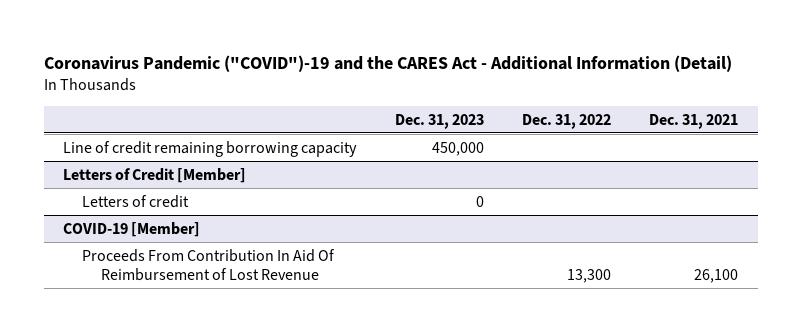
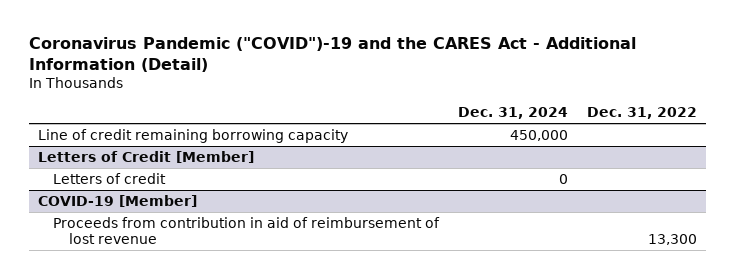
[394,113,484,129] Dec. 31, 2023 -> none
[649,113,739,129] Dec. 31, 2021 -> none
none -> [458,107,569,120] Dec. 31, 2024
[82,248,336,281] Proceeds From Contribution In Aid Of Reimbursement of Lost Revenue -> [53,216,441,244] Proceeds from contribution in aid of reimbursement of lost revenue

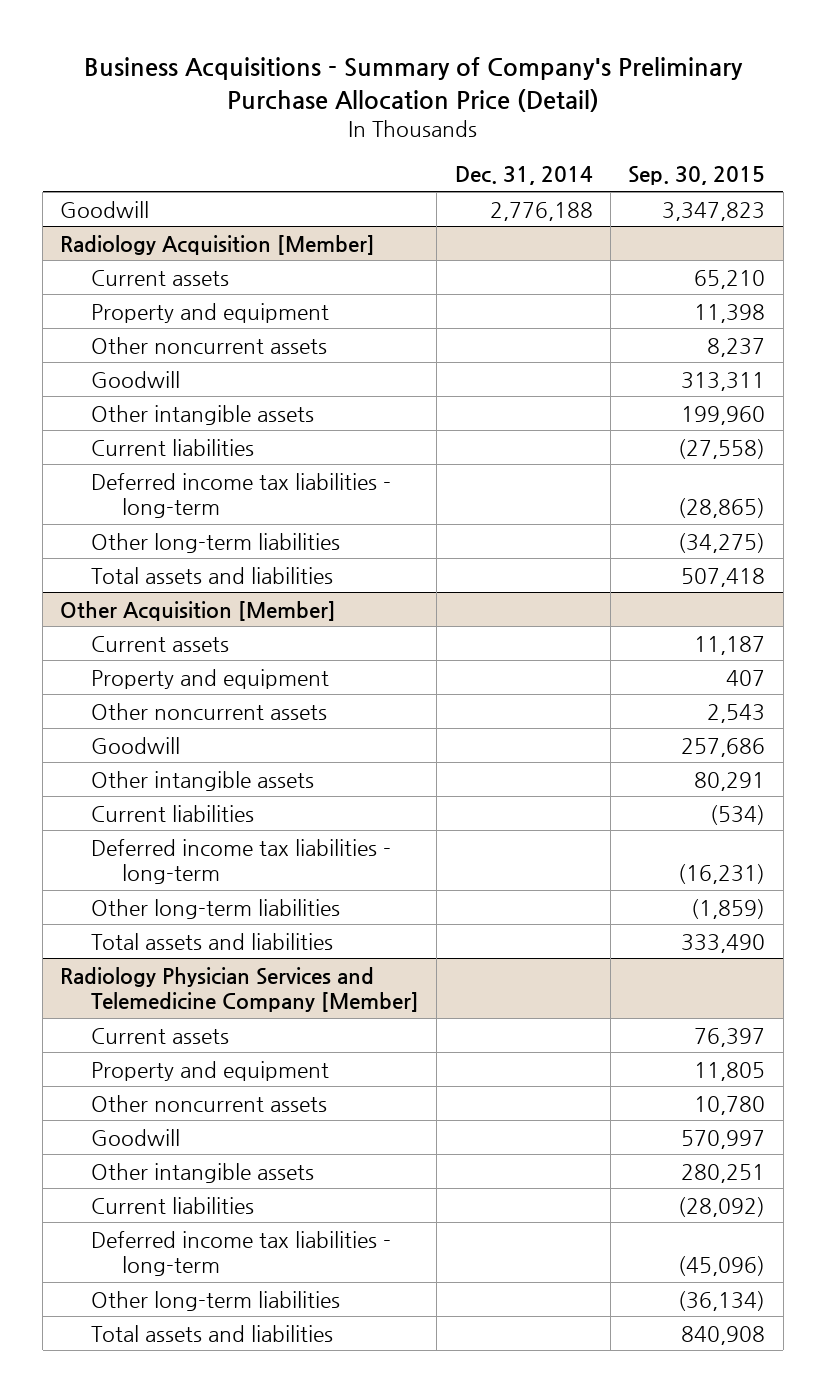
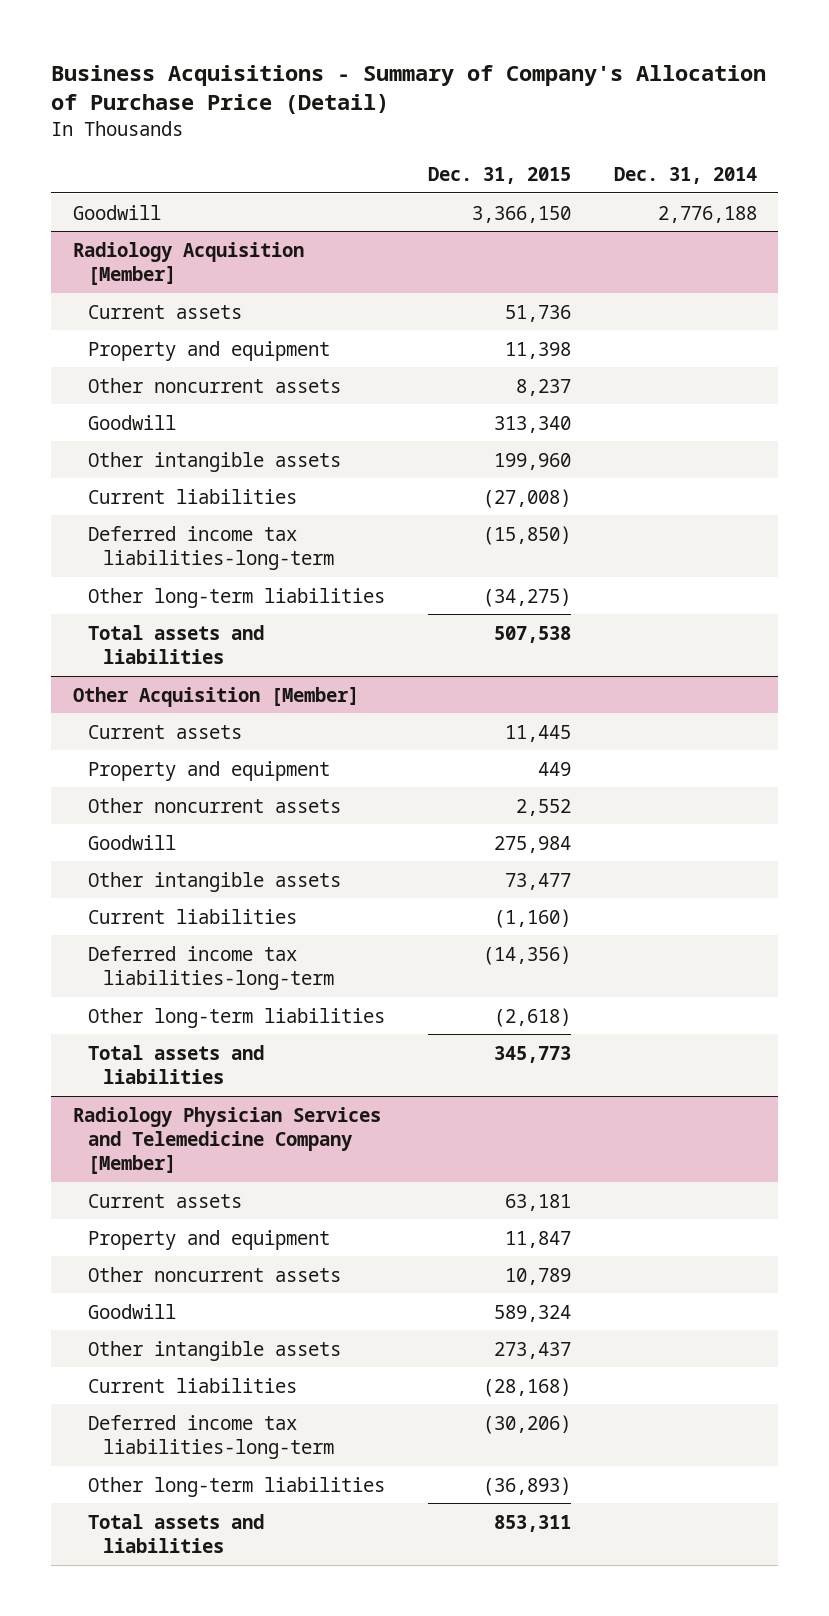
[83,57,743,112] Business Acquisitions - Summary of Company's Preliminary Purchase Allocation Price (Detail) -> [51,64,767,115] Business Acquisitions - Summary of Company's Allocation of Purchase Price (Detail)
[628,166,766,186] Sep. 30, 2015 -> none
none -> [427,167,571,185] Dec. 31, 2015
[91,472,392,518] Deferred income tax liabilities - long-term -> [87,525,335,570] Deferred income tax liabilities-long-term
[91,838,392,884] Deferred income tax liabilities - long-term -> [87,945,335,990] Deferred income tax liabilities-long-term
[91,1230,392,1276] Deferred income tax liabilities - long-term -> [87,1414,335,1459] Deferred income tax liabilities-long-term

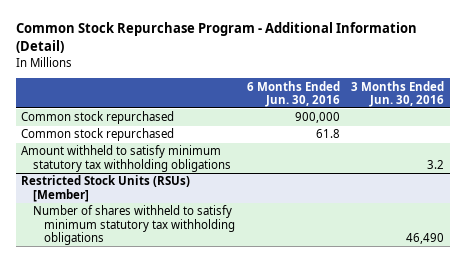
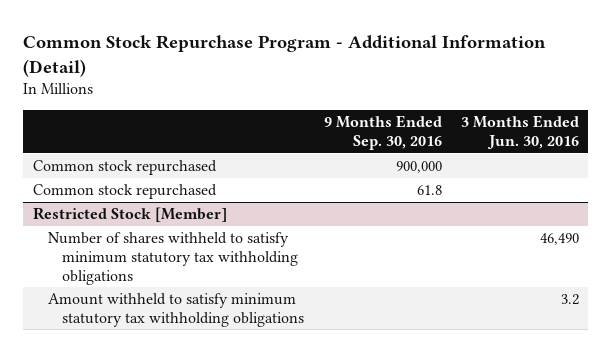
[246,80,340,107] 6 Months Ended Jun. 30, 2016 -> none
none -> [323,115,442,151] 9 Months Ended Sep. 30, 2016
[21,145,231,172] Amount withheld to satisfy minimum statutory tax withholding obligations -> none
[21,175,191,202] Restricted Stock Units (RSUs) [Member] -> [33,206,228,222] Restricted Stock [Member]
none -> [47,292,305,327] Amount withheld to satisfy minimum statutory tax withholding obligations

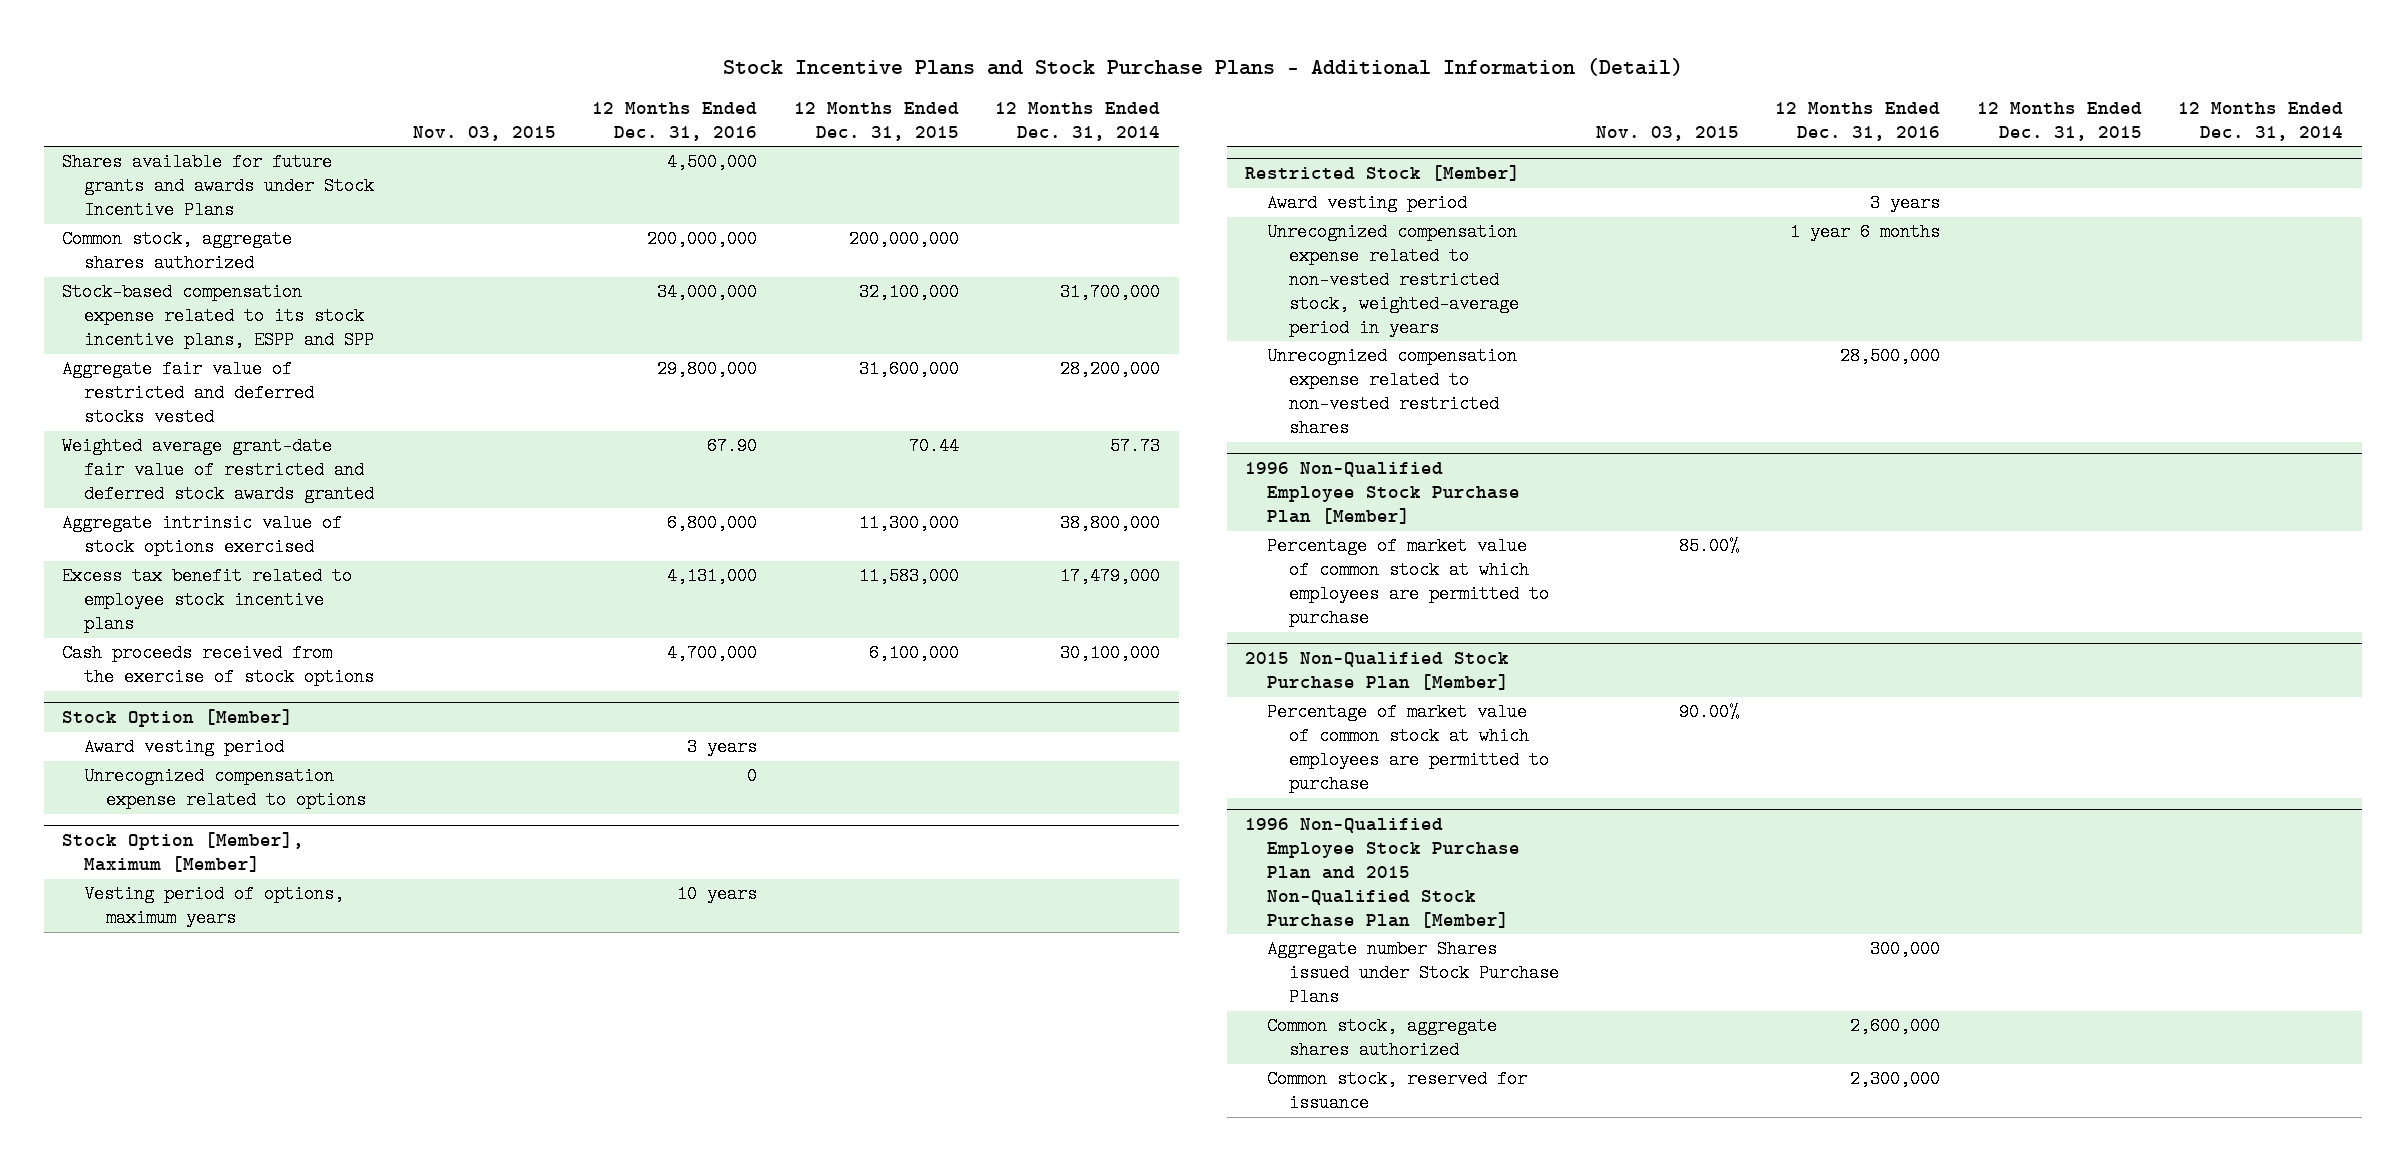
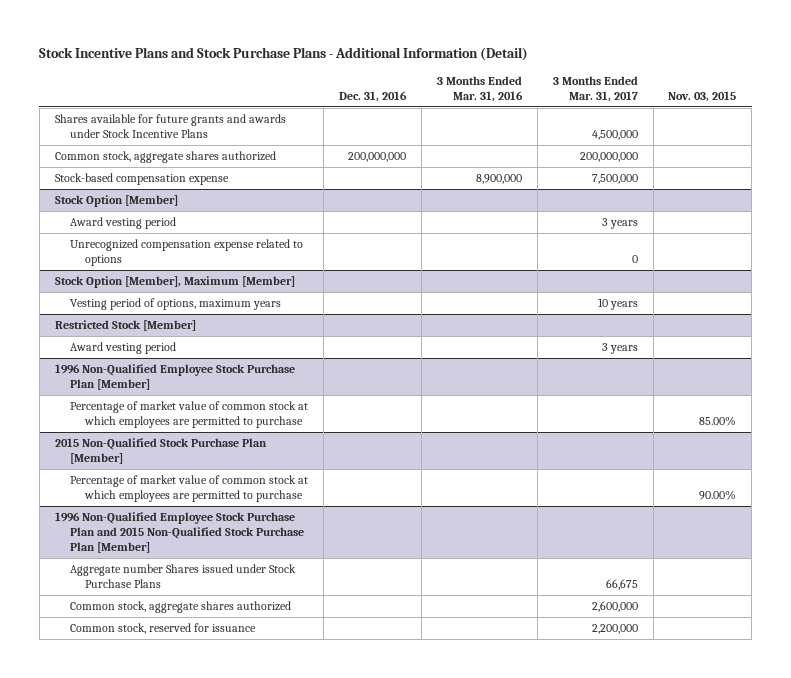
[592,101,758,141] 12 Months Ended Dec. 31, 2016 -> none
[793,101,959,141] 12 Months Ended Dec. 31, 2015 -> none
[995,101,1161,141] 12 Months Ended Dec. 31, 2014 -> none
none -> [338,91,407,103] Dec. 31, 2016
none -> [436,76,523,103] 3 Months Ended Mar. 31, 2016
none -> [552,76,638,103] 3 Months Ended Mar. 31, 2017
[62,360,315,427] Aggregate fair value of restricted and deferred stocks vested -> none
[62,437,375,504] Weighted average grant-date fair value of restricted and deferred stock awards granted -> none
[62,514,343,557] Aggregate intrinsic value of stock options exercised -> none
[62,567,353,634] Excess tax benefit related to employee stock incentive plans -> none
[62,644,375,687] Cash proceeds received from the exercise of stock options -> none
[62,283,375,350] Stock-based compensation expense related to its stock incentive plans, ESPP and SPP -> [54,173,229,186] Stock-based compensation expense
[1267,223,1520,337] Unrecognized compensation expense related to non-vested restricted stock, weighted-average period in years -> none
[1267,347,1518,437] Unrecognized compensation expense related to non-vested restricted shares -> none

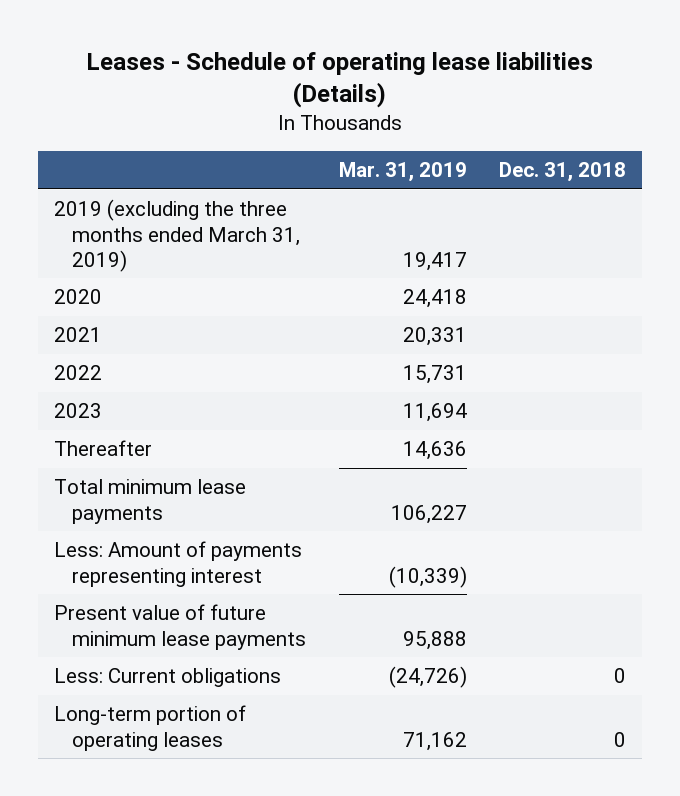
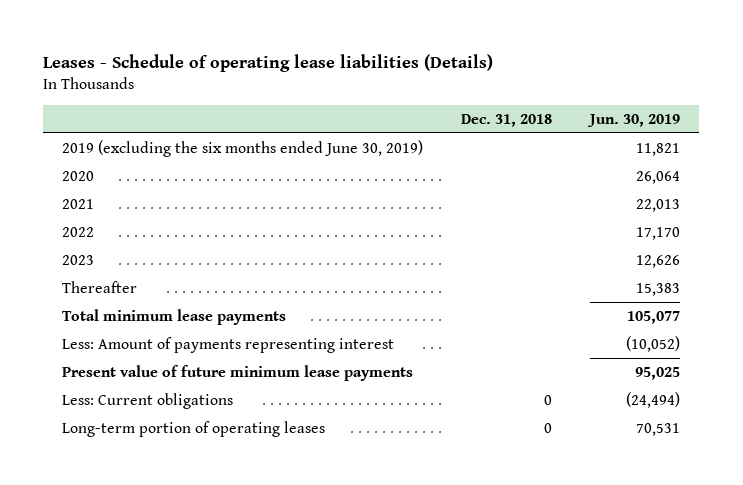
[338,162,467,183] Mar. 31, 2019 -> none
none -> [587,113,681,127] Jun. 30, 2019
[53,199,301,272] 2019 (excluding the three months ended March 31, 2019) -> [62,139,424,157] 2019 (excluding the six months ended June 30, 2019)

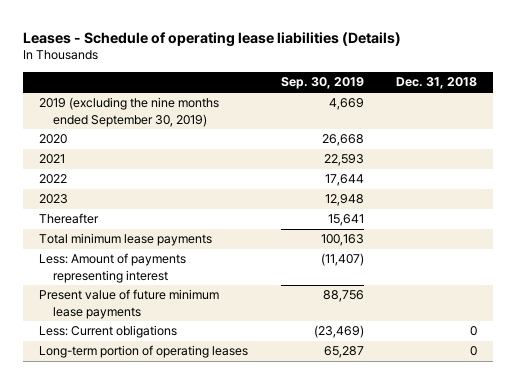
[587,113,681,127] Jun. 30, 2019 -> none
none -> [280,77,364,90] Sep. 30, 2019
[62,139,424,157] 2019 (excluding the six months ended June 30, 2019) -> [39,97,220,127] 2019 (excluding the nine months ended September 30, 2019)

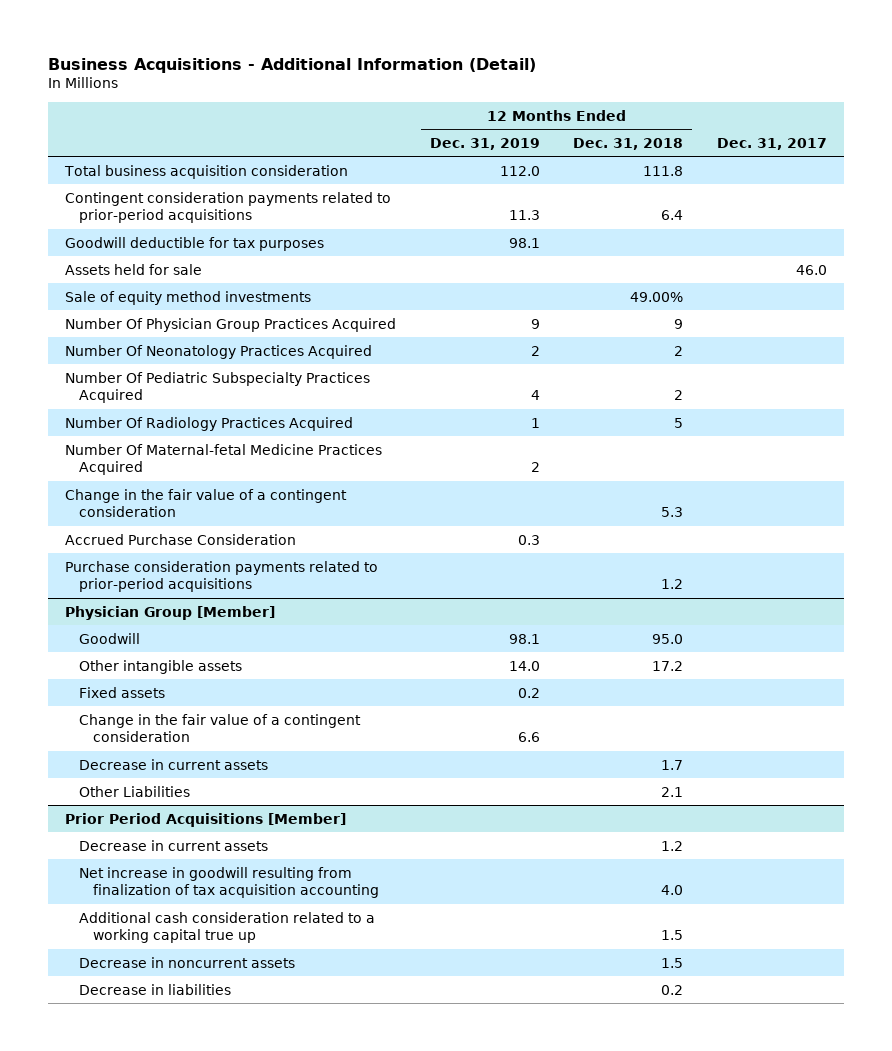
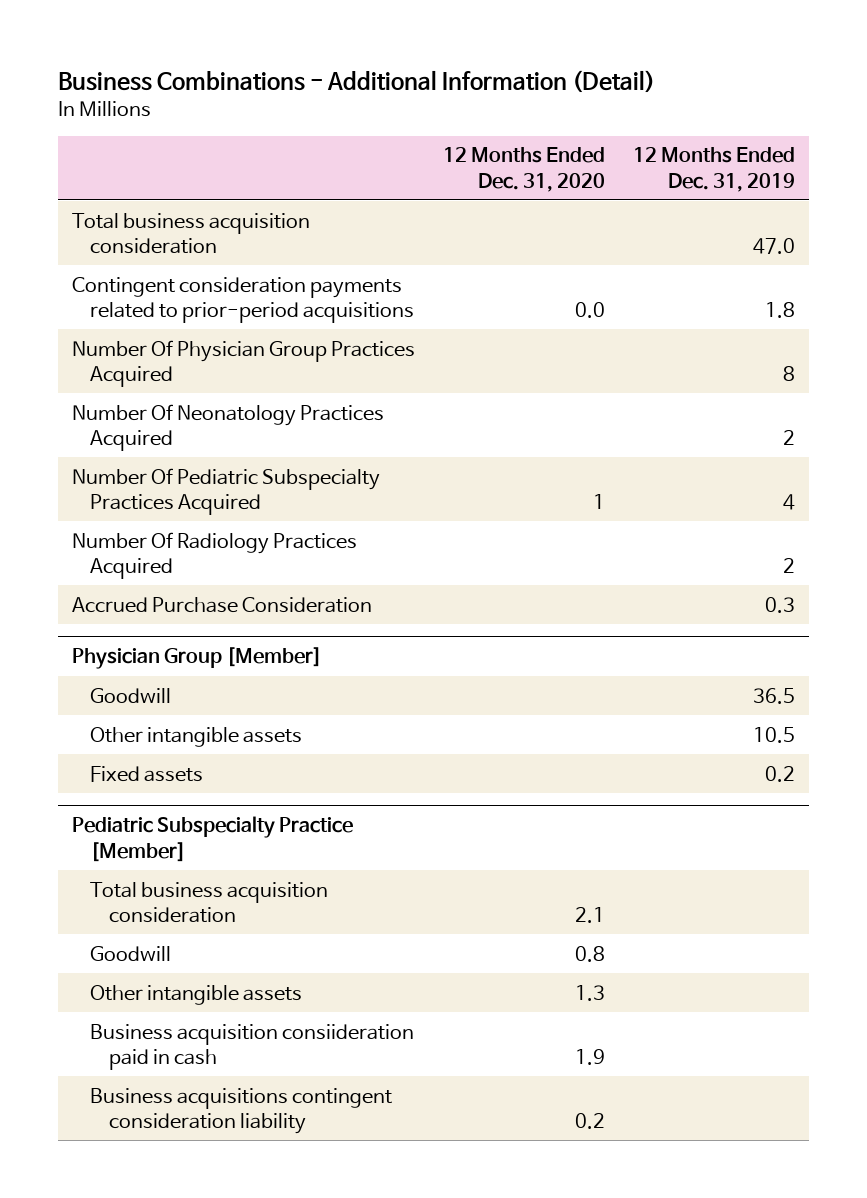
[48,57,537,73] Business Acquisitions - Additional Information (Detail) -> [57,69,655,93] Business Combinations - Additional Information (Detail)
[573,137,684,150] Dec. 31, 2018 -> none
[717,137,828,150] Dec. 31, 2017 -> none
none -> [442,147,605,192] 12 Months Ended Dec. 31, 2020
[65,236,325,251] Goodwill deductible for tax purposes -> none
[65,263,203,275] Assets held for sale -> none
[65,290,312,305] Sale of equity method investments -> none
[499,165,540,176] 112.0 -> [753,237,796,254] 47.0
[508,210,540,221] 11.3 -> [765,301,796,318] 1.8
[530,318,540,329] 9 -> [783,365,796,381] 8
[65,443,383,476] Number Of Maternal-fetal Medicine Practices Acquired -> none
[65,488,348,518] Change in the fair value of a contingent consideration -> none
[530,417,540,428] 1 -> [783,557,796,573] 2
[65,560,379,593] Purchase consideration payments related to prior-period acquisitions -> none
[508,633,540,644] 98.1 -> [753,687,796,704] 36.5
[508,660,540,671] 14.0 -> [753,726,796,743] 10.5
[79,713,362,743] Change in the fair value of a contingent consideration -> none
[79,758,269,770] Decrease in current assets -> none
[79,785,191,797] Other Liabilities -> none
[65,812,347,827] Prior Period Acquisitions [Member] -> none
[79,839,269,851] Decrease in current assets -> none
[79,866,380,899] Net increase in goodwill resulting from finalization of tax acquisition accounting -> none
[79,911,376,944] Additional cash consideration related to a working capital true up -> none
[79,956,296,968] Decrease in noncurrent assets -> none
[79,983,232,995] Decrease in liabilities -> none
none -> [71,816,353,862] Pediatric Subspecialty Practice [Member]
none -> [90,881,329,923] Total business acquisition consideration
none -> [90,945,172,961] Goodwill
none -> [90,984,303,1005] Other intangible assets
none -> [90,1023,415,1070] Business acquisition consiideration paid in cash
none -> [90,1087,393,1134] Business acquisitions contingent consideration liability

